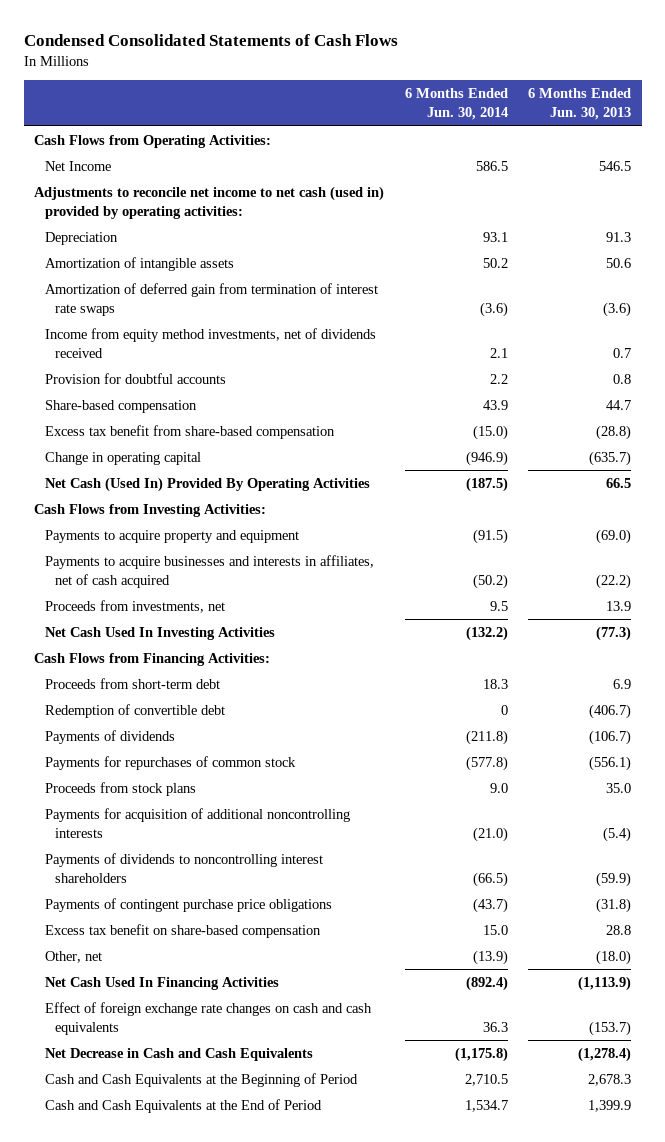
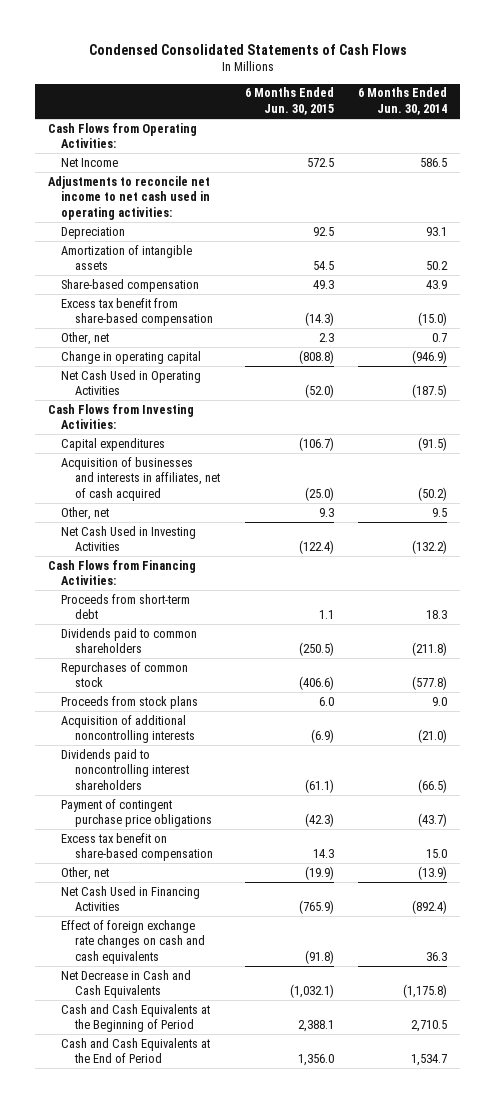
[528,88,632,121] 6 Months Ended Jun. 30, 2013 -> none
none -> [244,87,334,116] 6 Months Ended Jun. 30, 2015
[33,185,384,219] Adjustments to reconcile net income to net cash (used in) provided by operating activities: -> [47,175,211,221] Adjustments to reconcile net income to net cash used in operating activities:
[44,282,378,316] Amortization of deferred gain from termination of interest rate swaps -> none
[44,327,376,358] Income from equity method investments, net of dividends received -> none
[44,372,226,384] Provision for doubtful accounts -> none
none -> [61,331,110,345] Other, net
[44,476,370,492] Net Cash (Used In) Provided By Operating Activities -> [61,369,202,396] Net Cash Used in Operating Activities
[44,599,225,613] Proceeds from investments, net -> none
[44,529,299,543] Payments to acquire property and equipment -> [61,437,166,451] Capital expenditures
[44,554,374,588] Payments to acquire businesses and interests in affiliates, net of cash acquired -> [61,456,220,502] Acquisition of businesses and interests in affiliates, net of cash acquired
none -> [61,506,110,520] Other, net
[44,626,275,640] Net Cash Used In Investing Activities -> [61,525,197,552] Net Cash Used in Investing Activities
[44,703,225,718] Redemption of convertible debt -> none
[44,729,175,744] Payments of dividends -> [61,627,198,654] Dividends paid to common shareholders
[44,755,296,770] Payments for repurchases of common stock -> [61,661,189,688] Repurchases of common stock
[44,807,350,838] Payments for acquisition of additional noncontrolling interests -> [61,714,195,744] Acquisition of additional noncontrolling interests
[44,852,323,883] Payments of dividends to noncontrolling interest shareholders -> [61,748,189,791] Dividends paid to noncontrolling interest shareholders
[44,897,332,912] Payments of contingent purchase price obligations -> [61,798,212,828] Payment of contingent purchase price obligations
[44,976,279,990] Net Cash Used In Financing Activities -> [61,885,201,912] Net Cash Used in Financing Activities

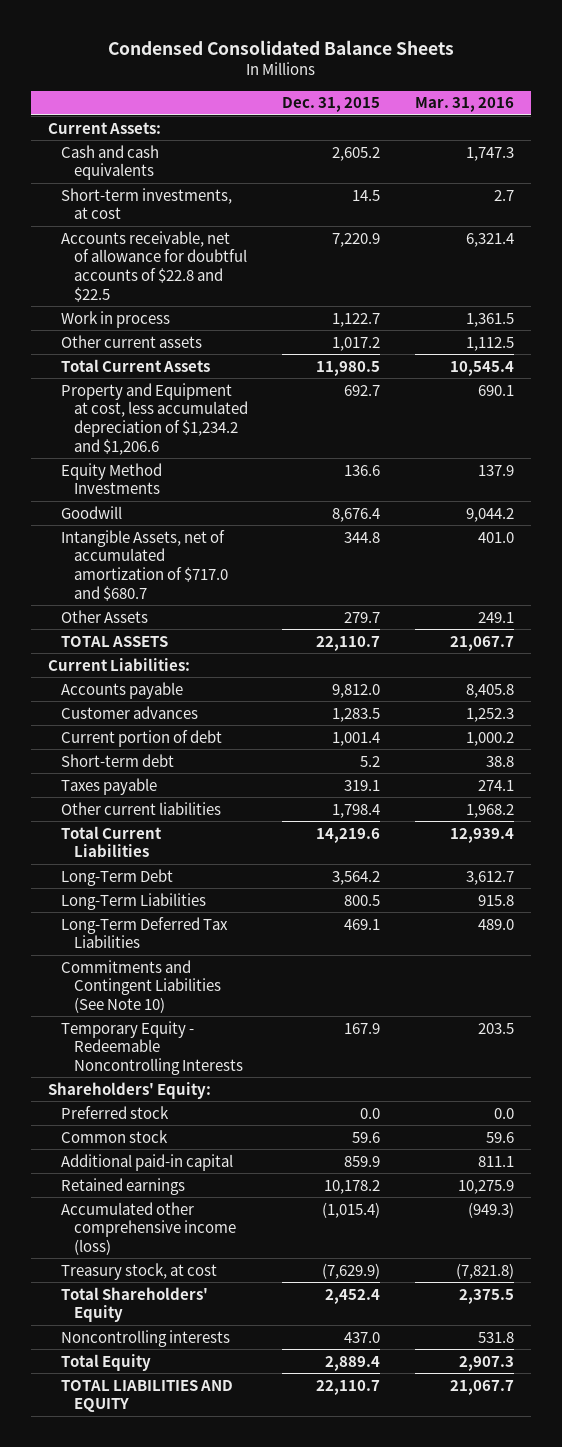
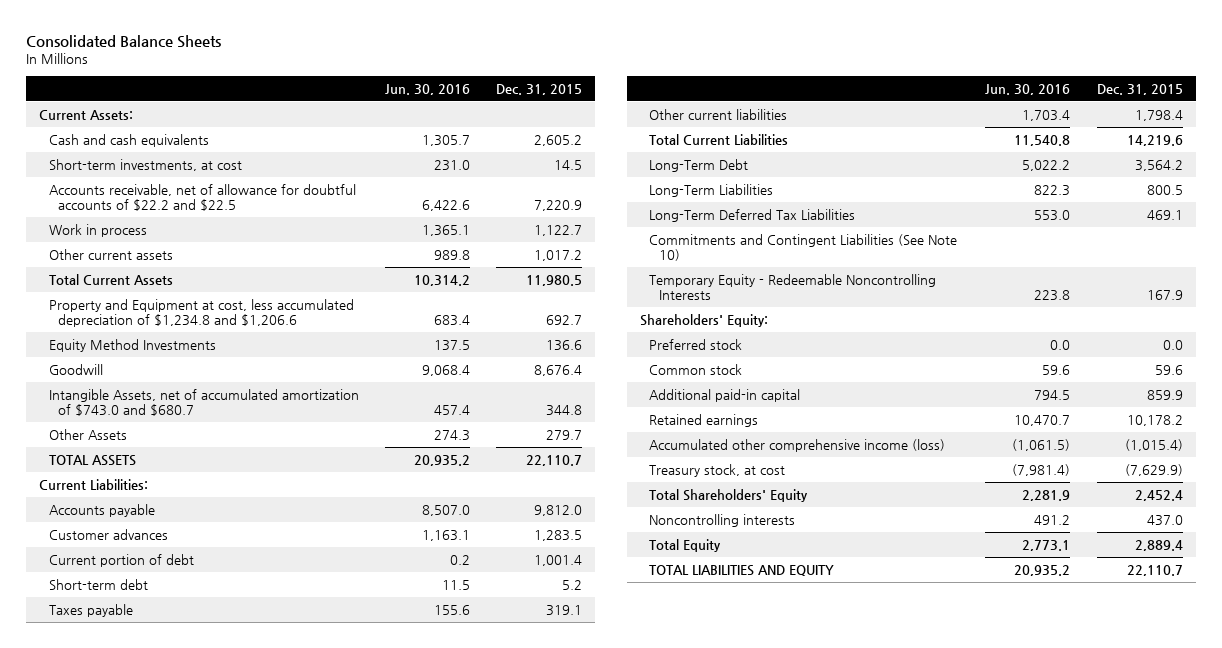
[108,39,455,55] Condensed Consolidated Balance Sheets -> [26,34,222,48] Consolidated Balance Sheets
[414,97,514,113] Mar. 31, 2016 -> none
none -> [384,83,470,95] Jun. 30, 2016
[61,230,247,302] Accounts receivable, net of allowance for doubtful accounts of $22.8 and $22.5 -> [48,183,356,211] Accounts receivable, net of allowance for doubtful accounts of $22.2 and $22.5
[61,382,248,455] Property and Equipment at cost, less accumulated depreciation of $1,234.2 and $1,206.6 -> [48,298,354,327] Property and Equipment at cost, less accumulated depreciation of $1,234.8 and $1,206.6
[61,529,228,601] Intangible Assets, net of accumulated amortization of $717.0 and $680.7 -> [48,388,359,416] Intangible Assets, net of accumulated amortization of $743.0 and $680.7

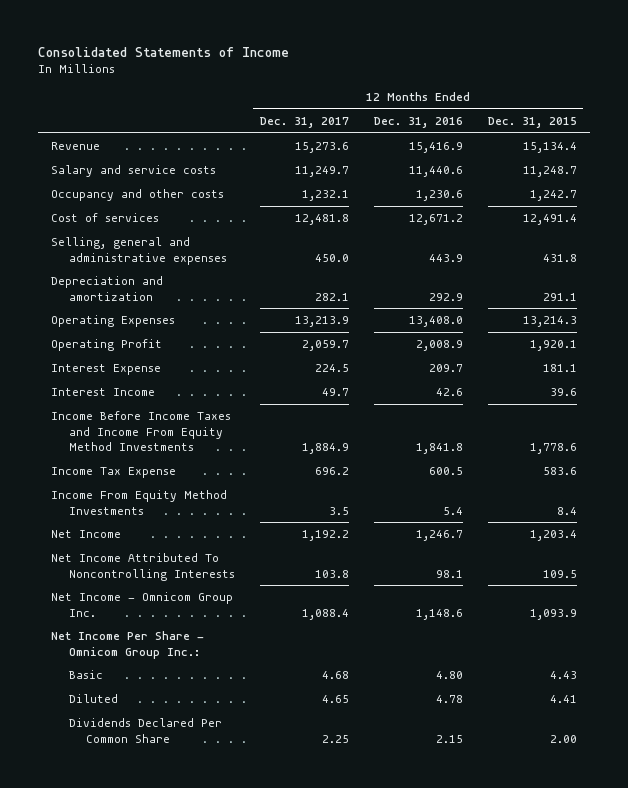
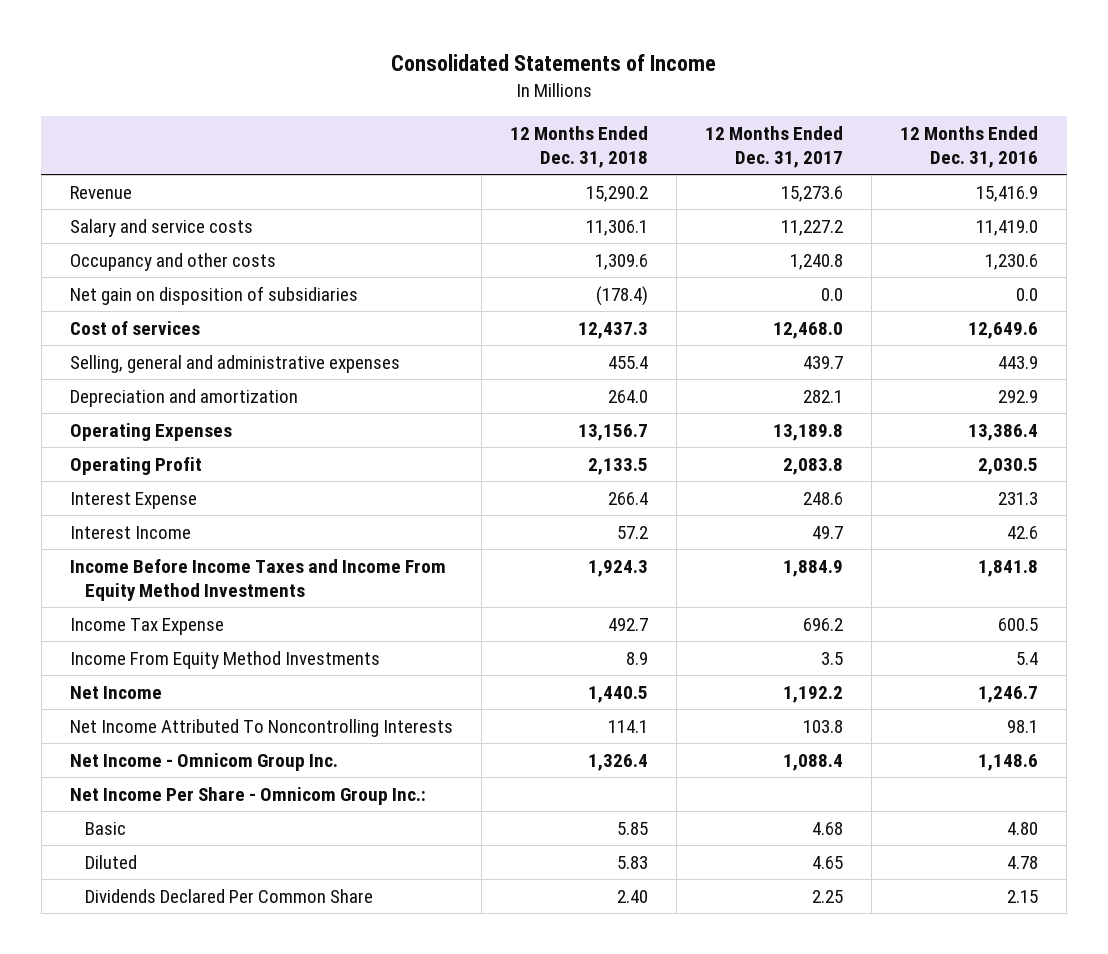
[488,117,578,129] Dec. 31, 2015 -> none
none -> [510,126,649,168] 12 Months Ended Dec. 31, 2018
[294,166,349,178] 11,249.7 -> [781,219,844,236] 11,227.2
[408,166,463,178] 11,440.6 -> [976,219,1039,236] 11,419.0
[301,190,349,202] 1,232.1 -> [790,253,844,270] 1,240.8
none -> [69,285,358,305] Net gain on disposition of subsidiaries
[294,214,349,226] 12,481.8 -> [773,321,844,339] 12,468.0
[408,214,463,226] 12,671.2 -> [968,321,1039,339] 12,649.6
[314,253,349,262] 450.0 -> [803,355,844,369] 439.7
[294,316,349,328] 13,213.9 -> [773,423,844,441] 13,189.8
[408,316,463,328] 13,408.0 -> [968,423,1039,441] 13,386.4
[301,340,349,352] 2,059.7 -> [783,457,844,475] 2,083.8
[415,340,463,352] 2,008.9 -> [978,457,1039,475] 2,030.5
[314,364,349,373] 224.5 -> [803,491,844,505] 248.6
[428,364,463,373] 209.7 -> [998,491,1039,505] 231.3

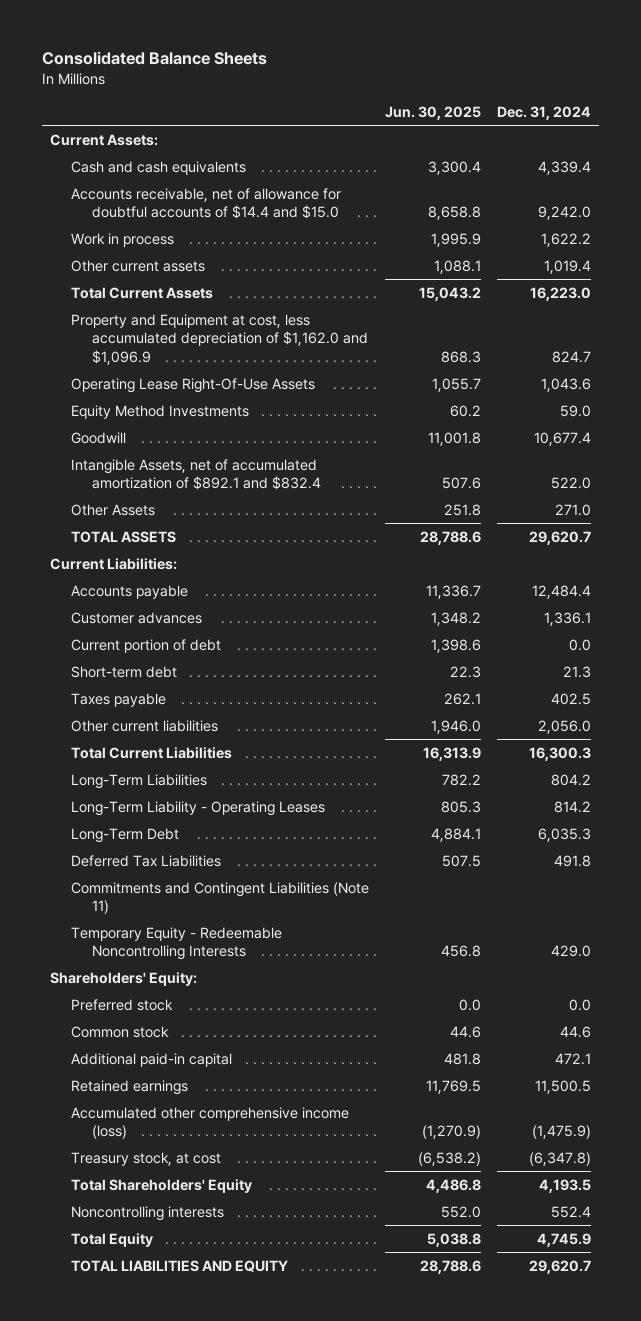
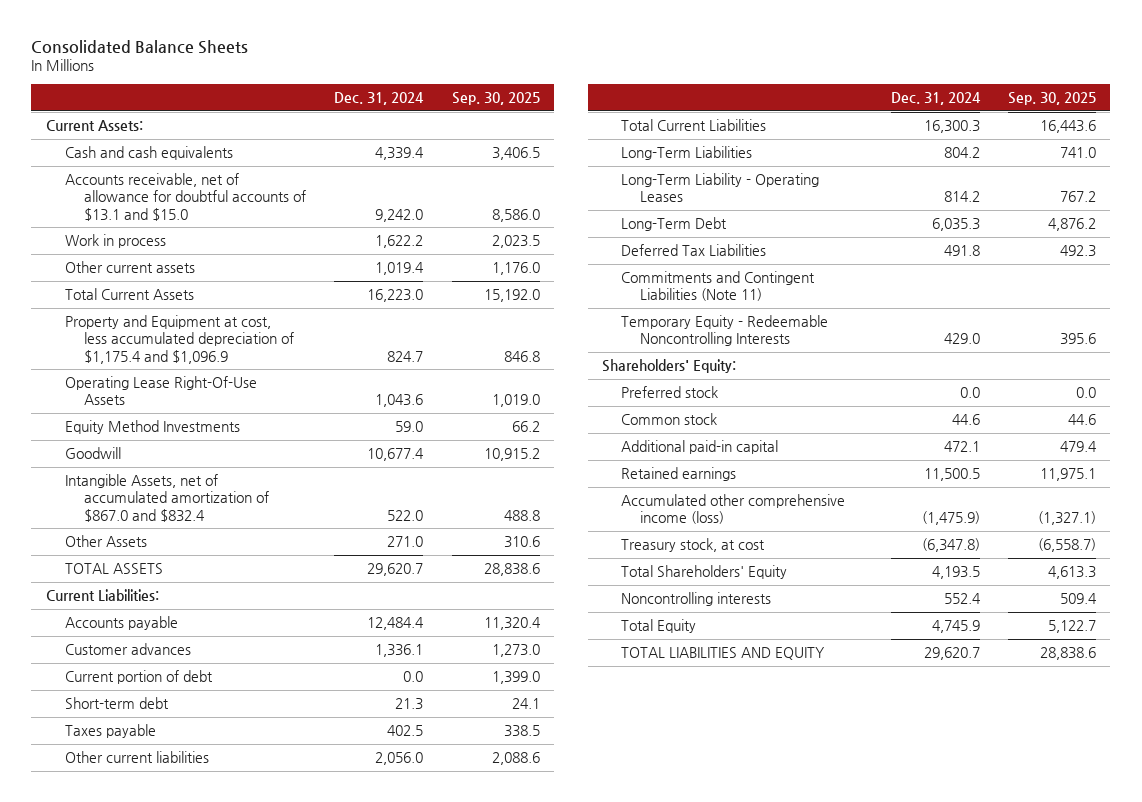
[384,106,481,121] Jun. 30, 2025 -> none
none -> [451,92,540,106] Sep. 30, 2025
[71,187,342,220] Accounts receivable, net of allowance for doubtful accounts of $14.4 and $15.0 -> [64,173,307,221] Accounts receivable, net of allowance for doubtful accounts of $13.1 and $15.0
[71,313,369,365] Property and Equipment at cost, less accumulated depreciation of $1,162.0 and $1,096.9 -> [64,315,295,364] Property and Equipment at cost, less accumulated depreciation of $1,175.4 and $1,096.9
[71,458,322,491] Intangible Assets, net of accumulated amortization of $892.1 and $832.4 -> [64,474,270,522] Intangible Assets, net of accumulated amortization of $867.0 and $832.4

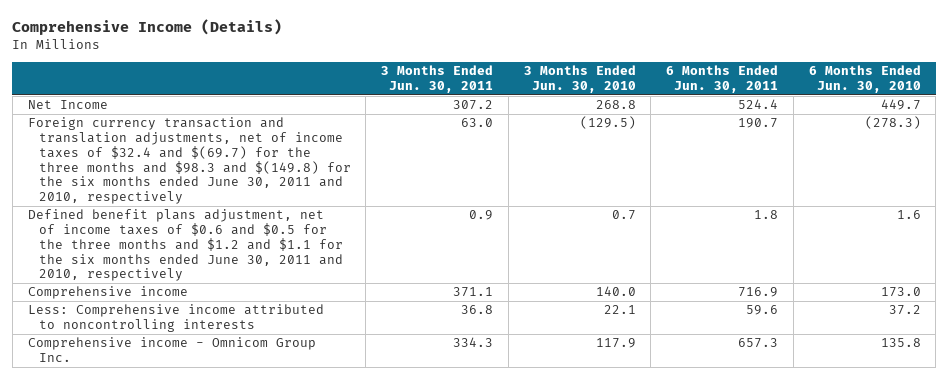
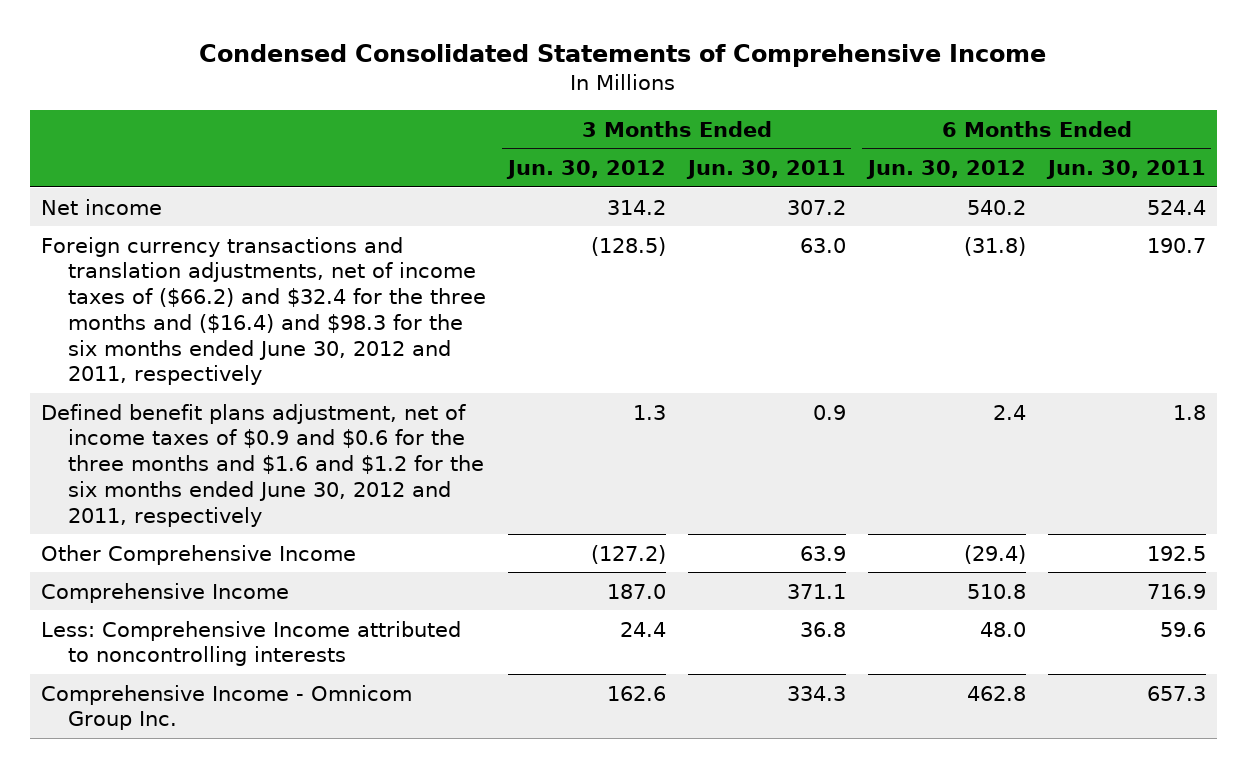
[12,19,283,36] Comprehensive Income (Details) -> [199,43,1047,67] Condensed Consolidated Statements of Comprehensive Income
[523,65,636,94] 3 Months Ended Jun. 30, 2010 -> none
[808,65,921,94] 6 Months Ended Jun. 30, 2010 -> none
none -> [505,159,666,179] Jun. 30, 2012
none -> [865,159,1026,179] Jun. 30, 2012
[27,100,108,110] Net Income -> [41,198,163,215] Net income
[27,117,351,204] Foreign currency transaction and translation adjustments, net of income taxes of $32.4 and $(69.7) for the three months and $98.3 and $(149.8) for the six months ended June 30, 2011 and 2010, respectively -> [41,236,487,386] Foreign currency transactions and translation adjustments, net of income taxes of ($66.2) and $32.4 for the three months and ($16.4) and $98.3 for the six months ended June 30, 2012 and 2011, respectively
[27,209,343,282] Defined benefit plans adjustment, net of income taxes of $0.6 and $0.5 for the three months and $1.2 and $1.1 for the six months ended June 30, 2011 and 2010, respectively -> [41,403,485,527] Defined benefit plans adjustment, net of income taxes of $0.9 and $0.6 for the three months and $1.6 and $1.2 for the six months ended June 30, 2012 and 2011, respectively
none -> [41,544,357,565] Other Comprehensive Income
[27,286,188,300] Comprehensive income -> [41,582,290,603] Comprehensive Income
[27,304,324,333] Less: Comprehensive income attributed to noncontrolling interests -> [41,620,462,667] Less: Comprehensive Income attributed to noncontrolling interests
[27,337,316,363] Comprehensive income - Omnicom Group Inc. -> [41,684,413,731] Comprehensive Income - Omnicom Group Inc.

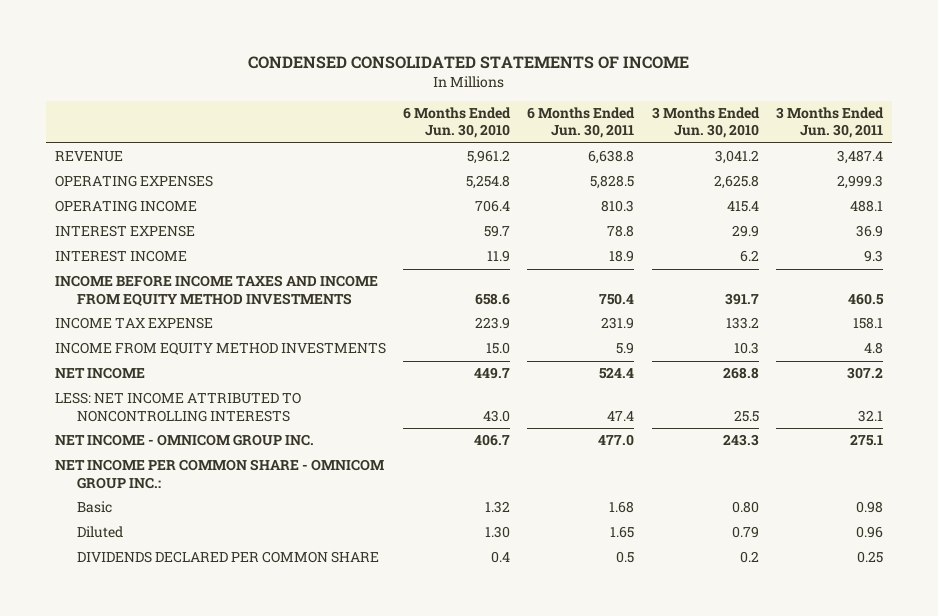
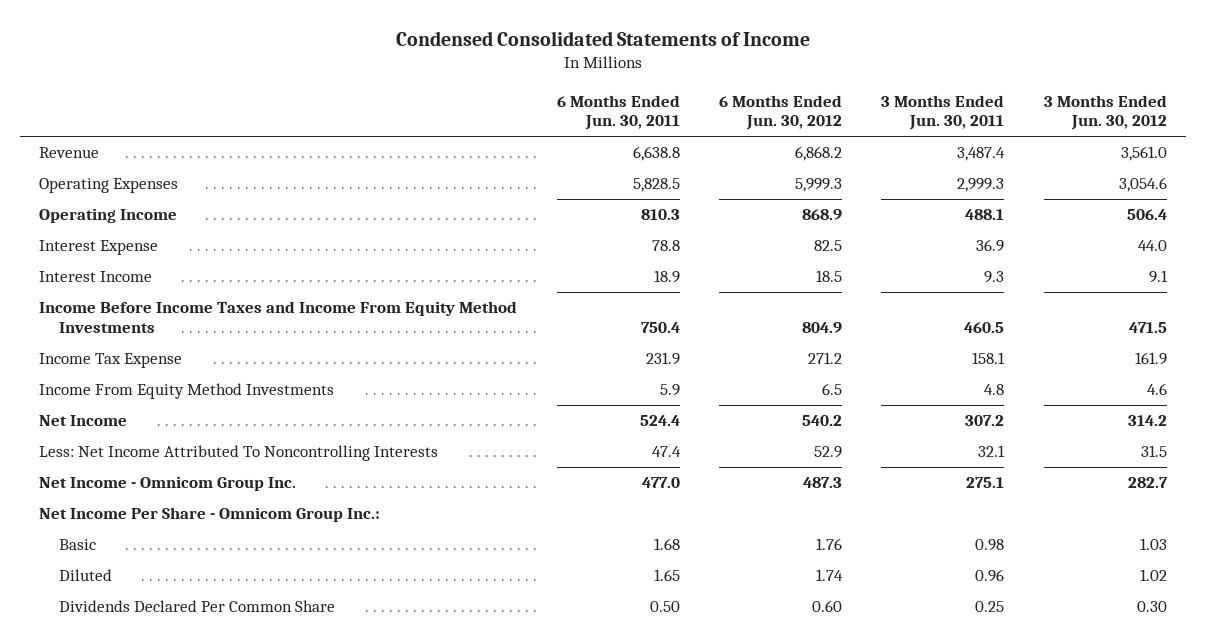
[247,55,689,69] CONDENSED CONSOLIDATED STATEMENTS OF INCOME -> [396,30,811,46] Condensed Consolidated Statements of Income
[402,107,511,139] 6 Months Ended Jun. 30, 2010 -> none
[651,107,760,139] 3 Months Ended Jun. 30, 2010 -> none
none -> [719,94,843,131] 6 Months Ended Jun. 30, 2012
none -> [1043,94,1167,131] 3 Months Ended Jun. 30, 2012
[54,151,123,163] REVENUE -> [39,147,100,159] Revenue
[54,175,213,188] OPERATING EXPENSES -> [39,178,179,194] Operating Expenses
[54,200,197,213] OPERATING INCOME -> [39,208,178,224] Operating Income
[54,225,195,238] INTEREST EXPENSE -> [39,240,159,256] Interest Expense
[54,250,187,263] INTEREST INCOME -> [39,271,153,283] Interest Income
[54,275,378,306] INCOME BEFORE INCOME TAXES AND INCOME FROM EQUITY METHOD INVESTMENTS -> [39,301,518,334] Income Before Income Taxes and Income From Equity Method Investments
[54,317,213,330] INCOME TAX EXPENSE -> [39,353,183,369] Income Tax Expense
[54,342,386,356] INCOME FROM EQUITY METHOD INVESTMENTS -> [39,383,335,400] Income From Equity Method Investments
[54,367,145,380] NET INCOME -> [39,415,128,427] Net Income
[54,392,301,422] LESS: NET INCOME ATTRIBUTED TO NONCONTROLLING INTERESTS -> [39,445,439,462] Less: Net Income Attributed To Noncontrolling Interests
[54,434,314,447] NET INCOME - OMNICOM GROUP INC. -> [39,476,297,492] Net Income - Omnicom Group Inc.
[54,459,384,489] NET INCOME PER COMMON SHARE - OMNICOM GROUP INC.: -> [39,507,381,523] Net Income Per Share - Omnicom Group Inc.:
[76,551,379,564] DIVIDENDS DECLARED PER COMMON SHARE -> [59,600,336,613] Dividends Declared Per Common Share
[616,551,635,564] 0.5 -> [649,601,680,613] 0.50

